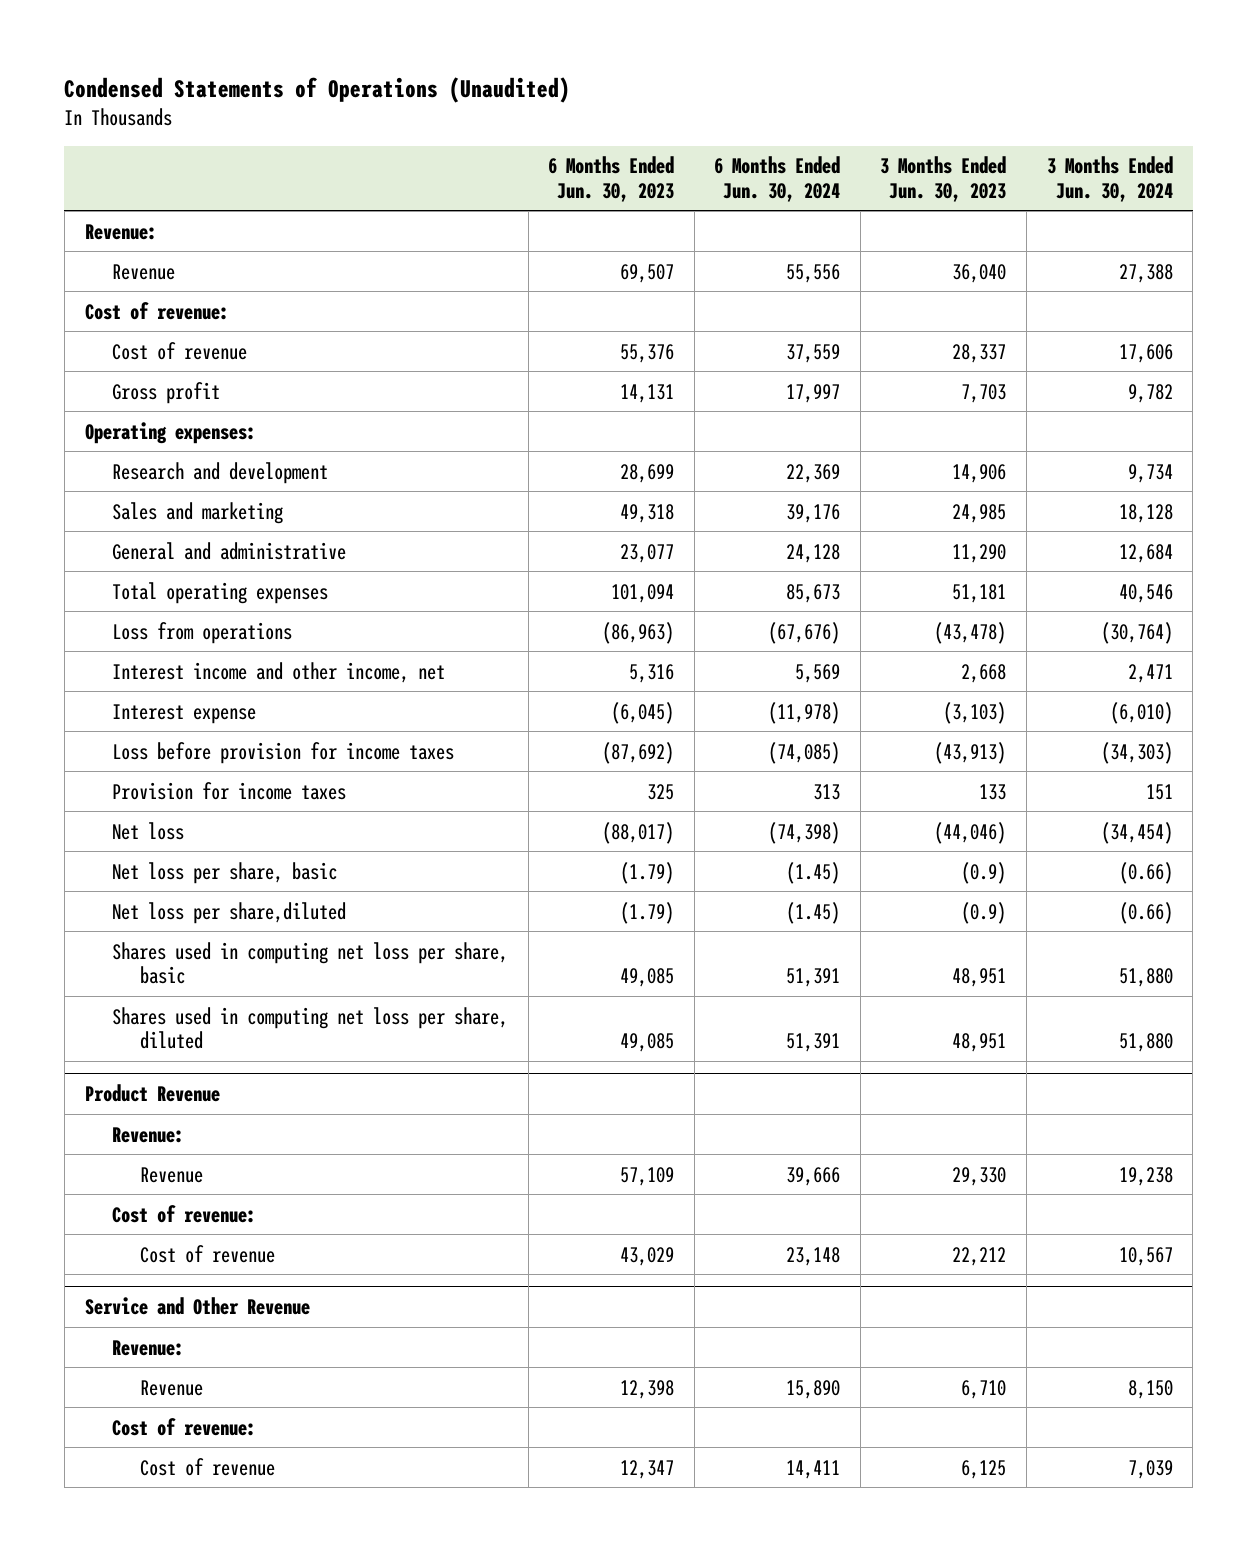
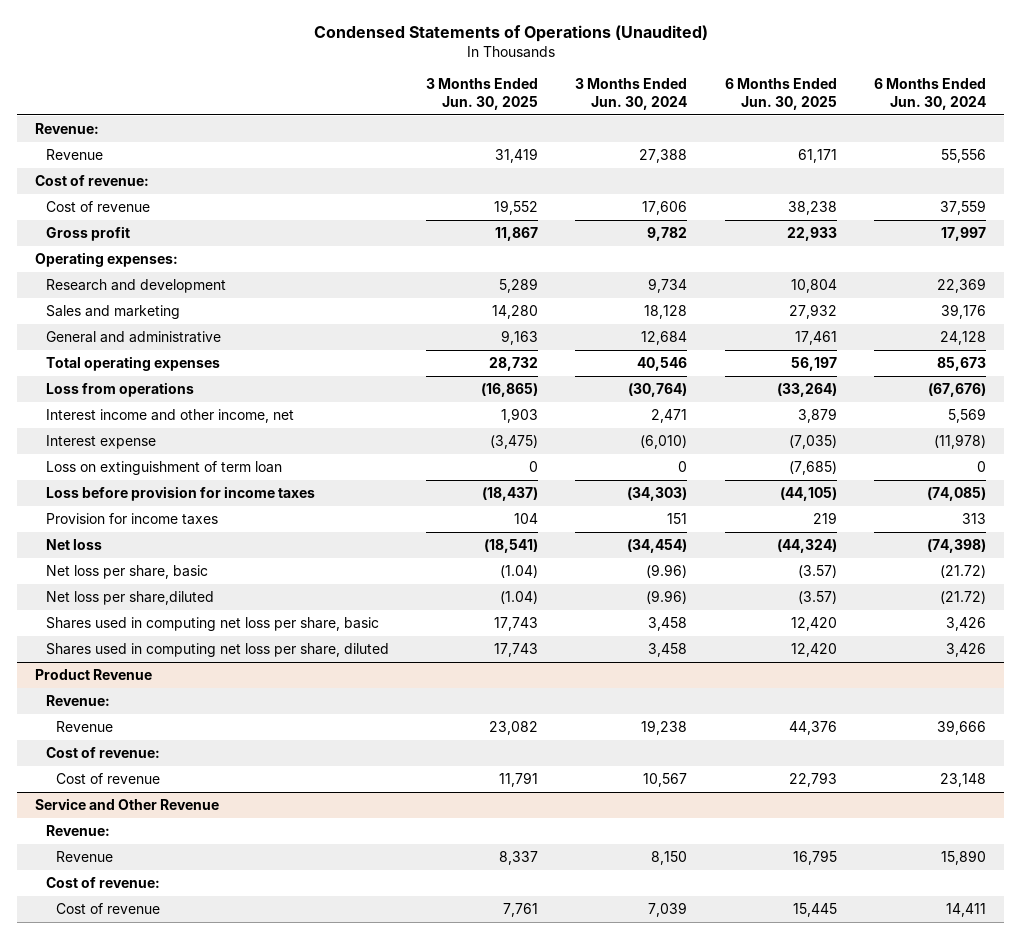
[548,156,675,202] 6 Months Ended Jun. 30, 2023 -> none
[880,156,1007,202] 3 Months Ended Jun. 30, 2023 -> none
none -> [426,77,539,110] 3 Months Ended Jun. 30, 2025
none -> [724,77,837,110] 6 Months Ended Jun. 30, 2025
none -> [45,460,282,475] Loss on extinguishment of term loan
[786,861,841,884] (1.45) -> [939,564,986,578] (21.72)
[1118,861,1173,884] (0.66) -> [646,563,688,578] (9.96)
[786,901,841,924] (1.45) -> [939,590,986,604] (21.72)
[1118,901,1173,924] (0.66) -> [646,589,688,604] (9.96)
[786,967,841,987] 51,391 -> [945,616,986,631] 3,426
[1118,967,1173,987] 51,880 -> [648,616,688,631] 3,458
[786,1032,841,1052] 51,391 -> [945,642,986,657] 3,426
[1118,1032,1173,1052] 51,880 -> [648,642,688,657] 3,458

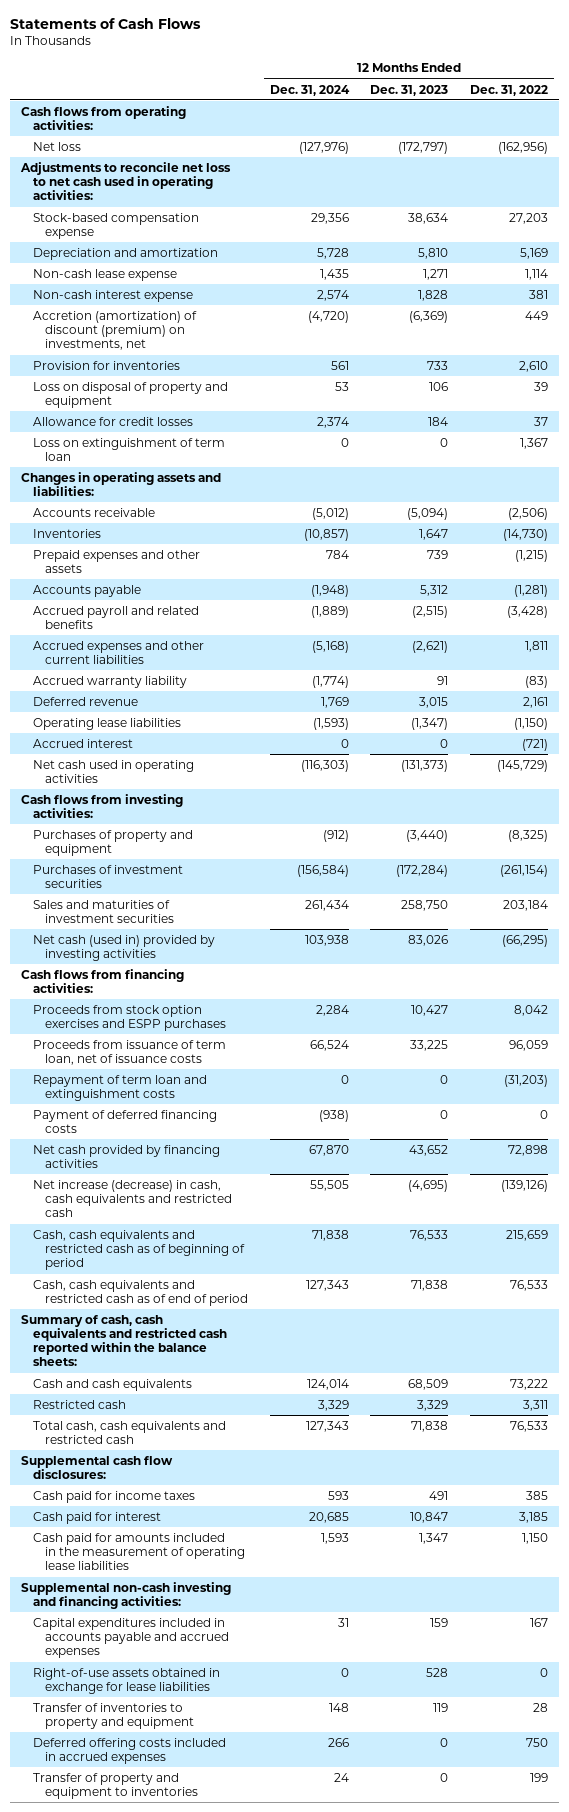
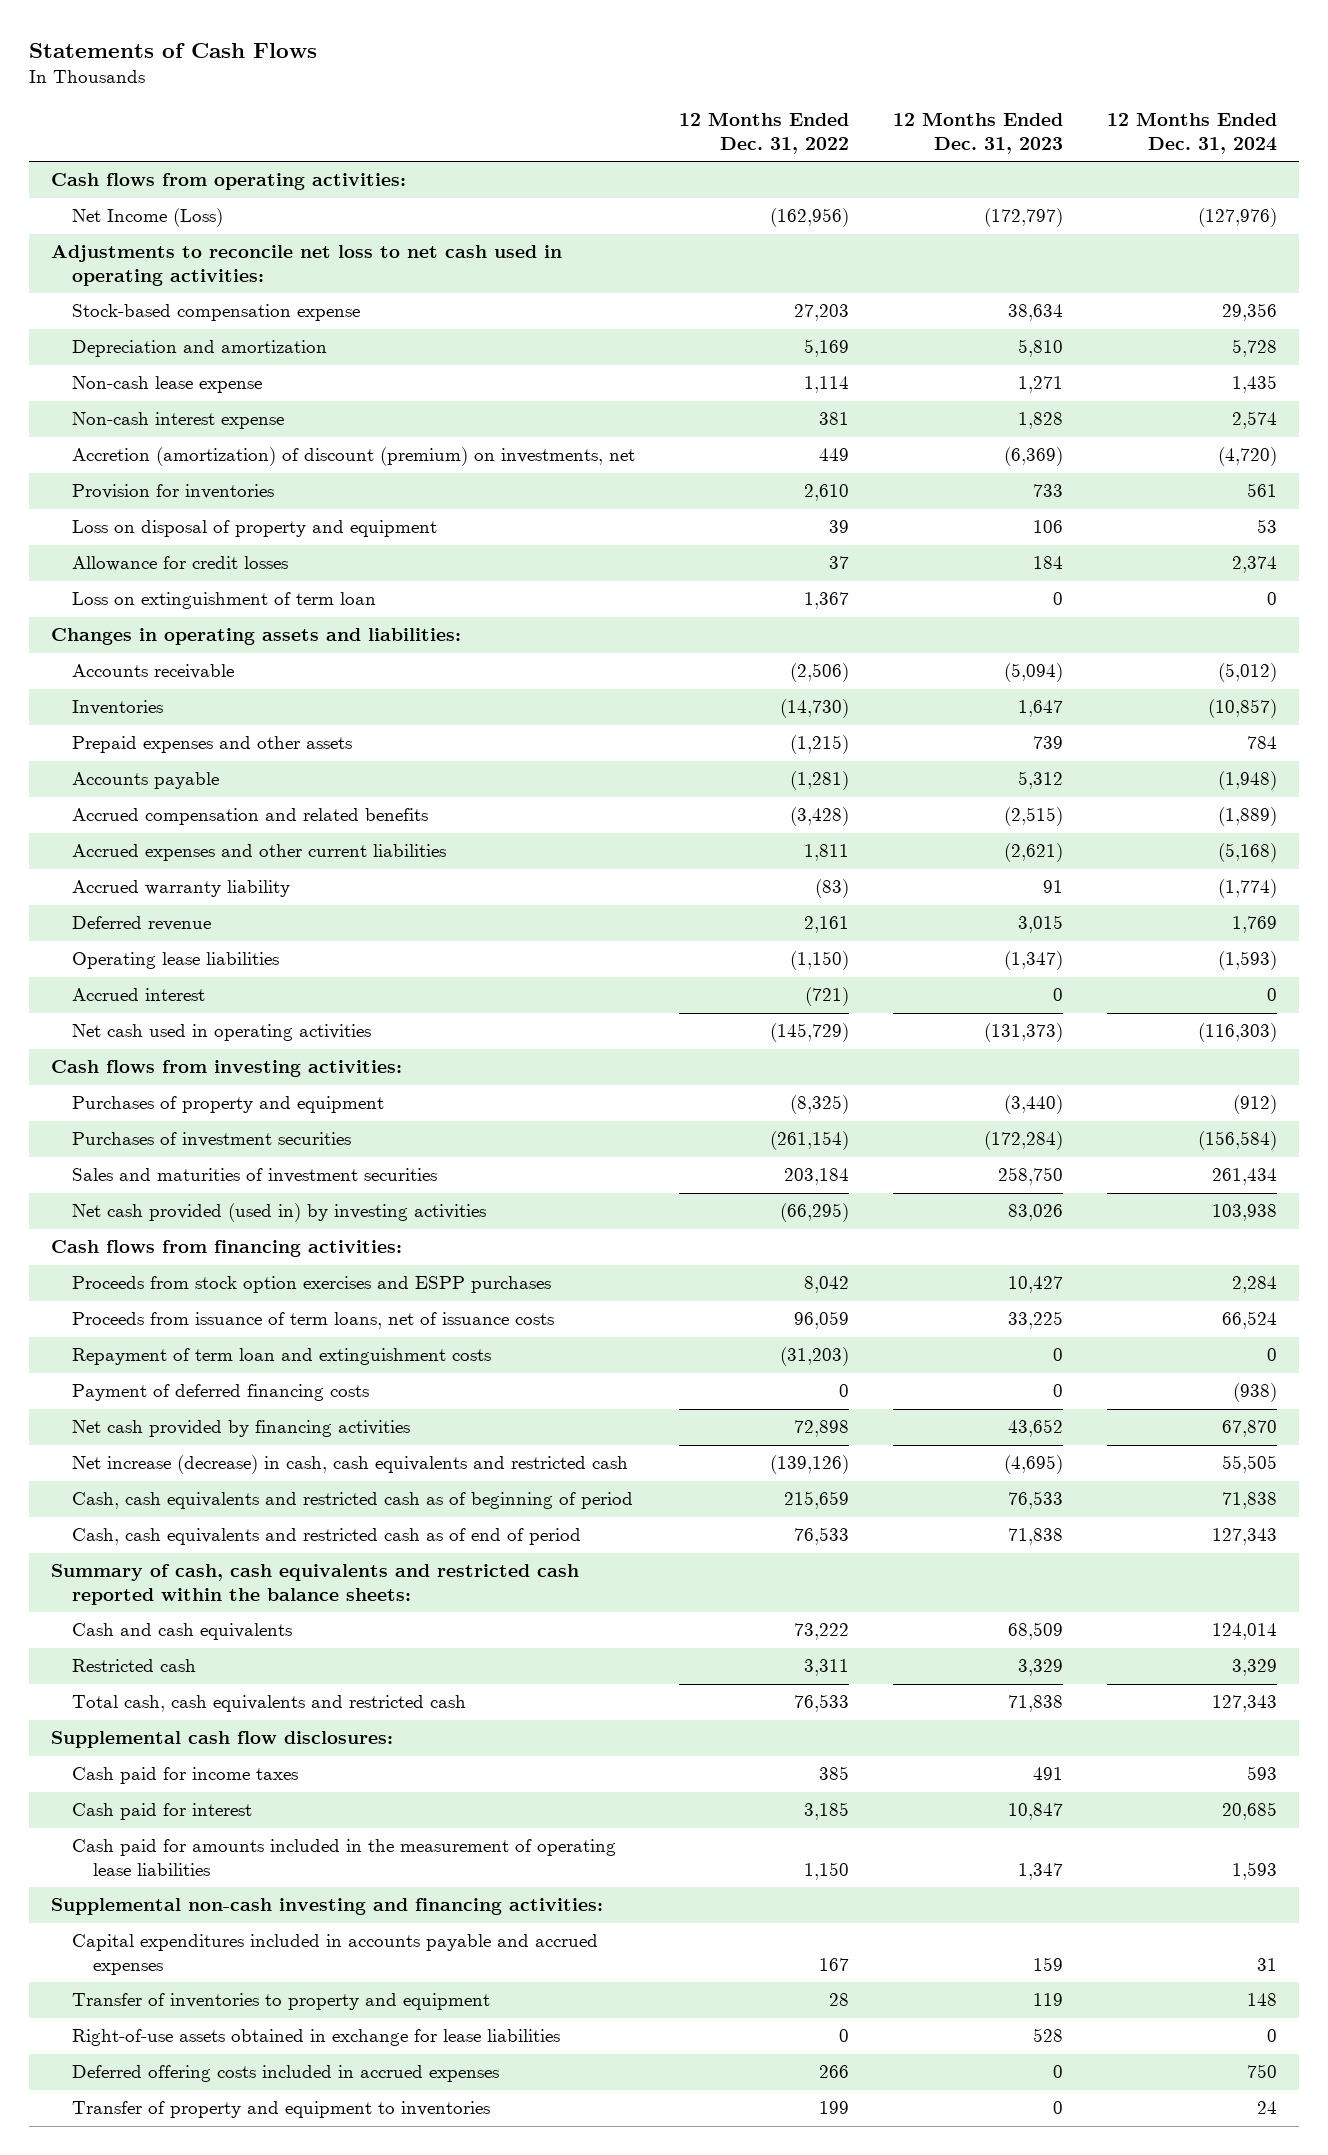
[33,141,82,151] Net loss -> [72,208,224,228] Net Income (Loss)
[33,605,200,630] Accrued payroll and related benefits -> [72,808,429,826] Accrued compensation and related benefits
[33,934,216,962] Net cash (used in) provided by investing activities -> [72,1203,487,1223] Net cash provided (used in) by investing activities
[33,1039,227,1066] Proceeds from issuance of term loan, net of issuance costs -> [72,1312,555,1330] Proceeds from issuance of term loans, net of issuance costs
[33,1667,221,1695] Right-of-use assets obtained in exchange for lease liabilities -> [72,2029,561,2047] Right-of-use assets obtained in exchange for lease liabilities
[327,1737,349,1747] 266 -> [1247,2064,1278,2079] 750
[526,1737,549,1747] 750 -> [819,2065,850,2079] 266

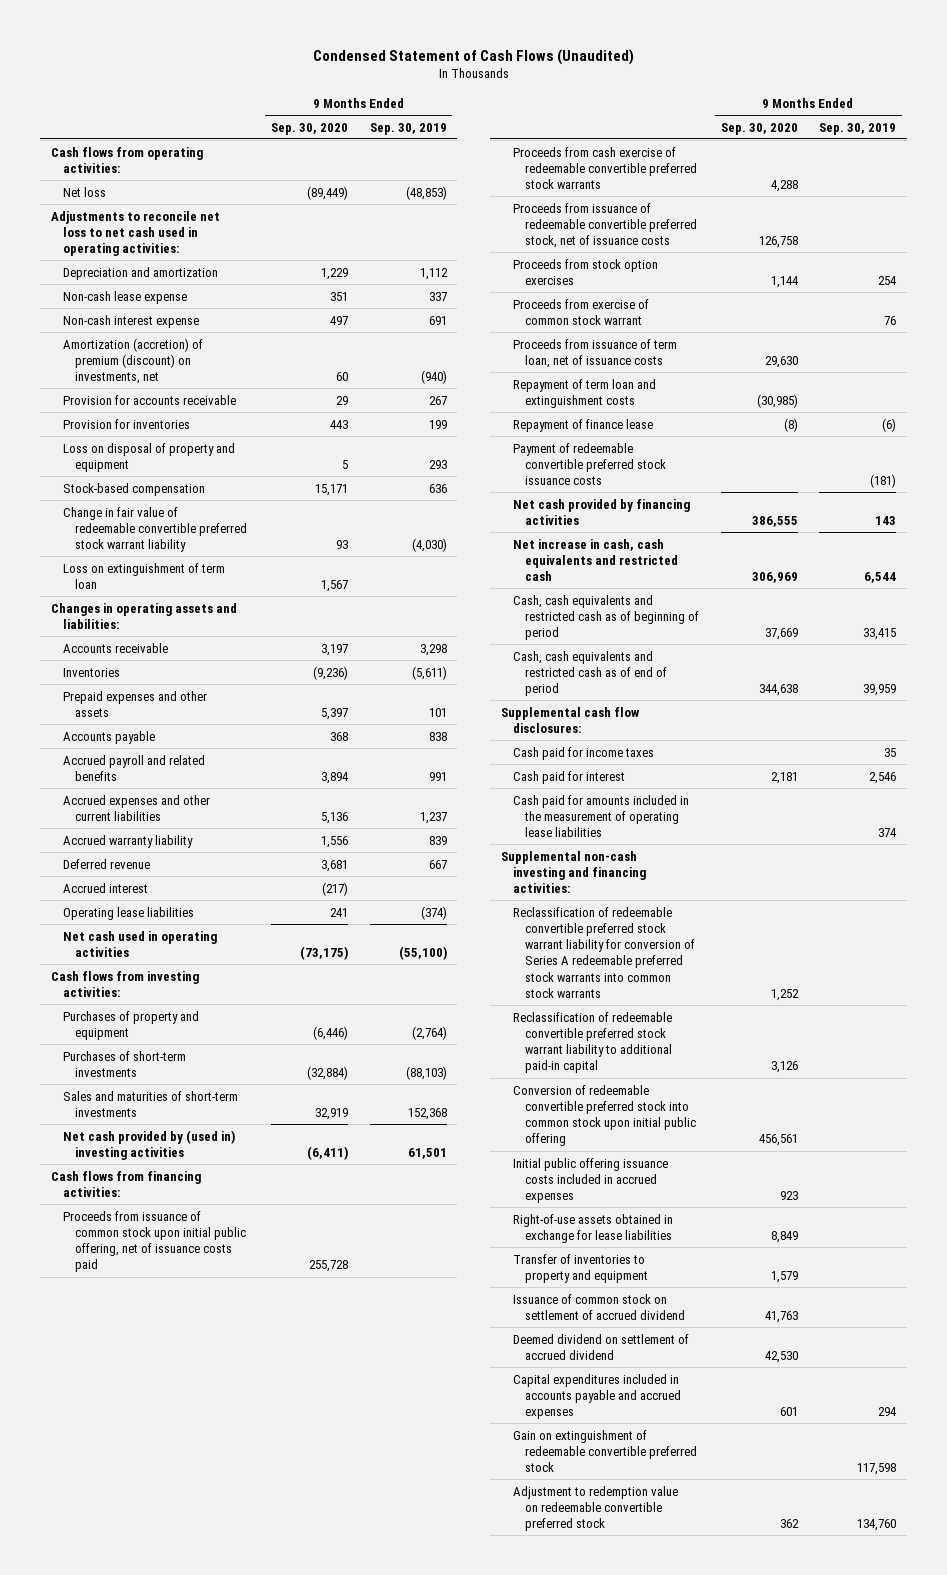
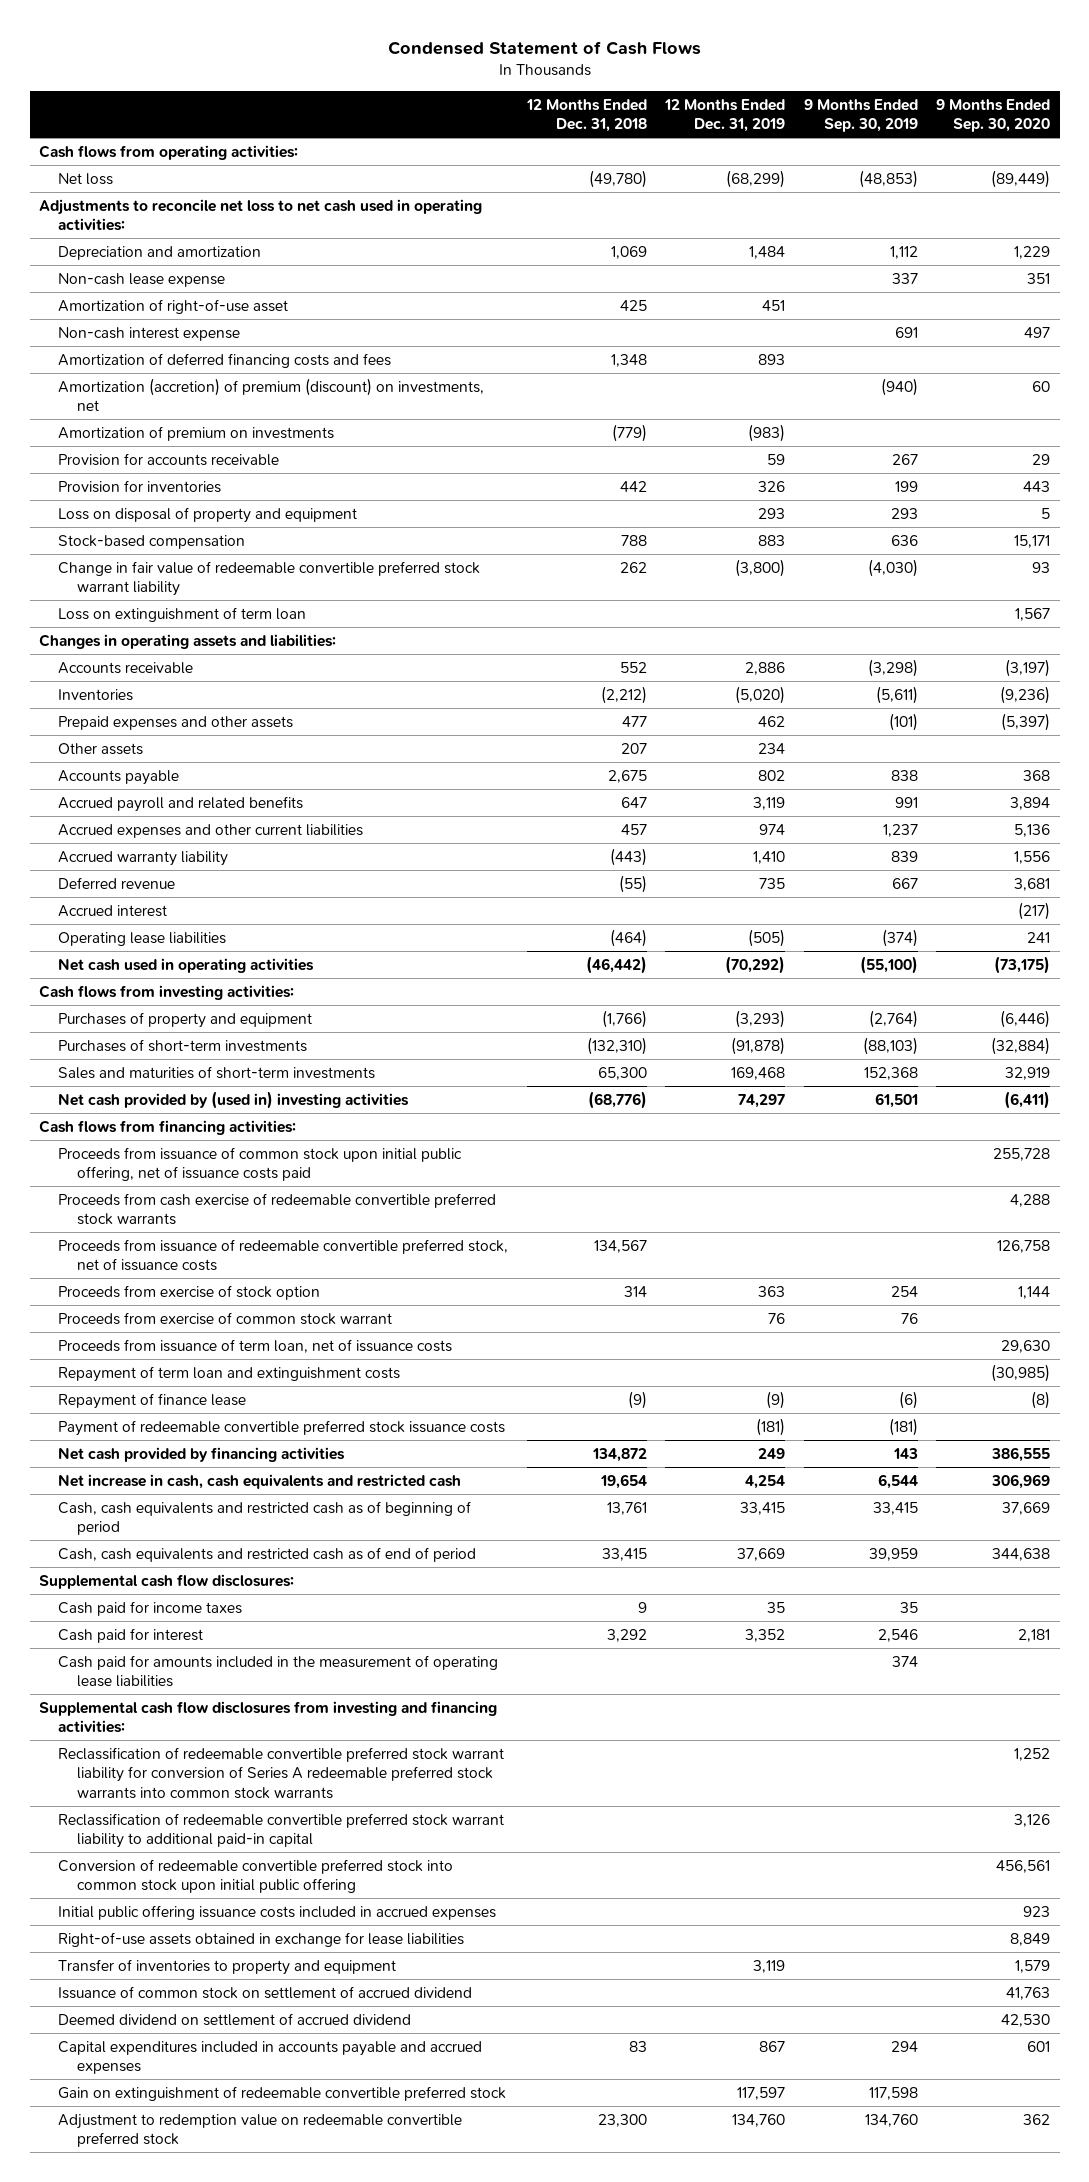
[312,48,634,65] Condensed Statement of Cash Flows (Unaudited) -> [387,41,701,56] Condensed Statement of Cash Flows
none -> [525,98,647,133] 12 Months Ended Dec. 31, 2018
none -> [664,98,786,133] 12 Months Ended Dec. 31, 2019
none -> [57,298,288,314] Amortization of right-of-use asset
none -> [57,352,391,368] Amortization of deferred financing costs and fees
none -> [57,425,334,441] Amortization of premium on investments
[320,643,348,656] 3,197 -> [1005,658,1051,677] (3,197)
[419,643,447,656] 3,298 -> [867,658,918,677] (3,298)
[320,707,348,720] 5,397 -> [1001,712,1051,731] (5,397)
[428,707,447,717] 101 -> [888,712,918,731] (101)
none -> [57,742,143,755] Other assets
[512,258,658,285] Proceeds from stock option exercises -> [57,1284,320,1300] Proceeds from exercise of stock option
[500,850,646,894] Supplemental non-cash investing and financing activities: -> [39,1700,498,1734] Supplemental cash flow disclosures from investing and financing activities:

